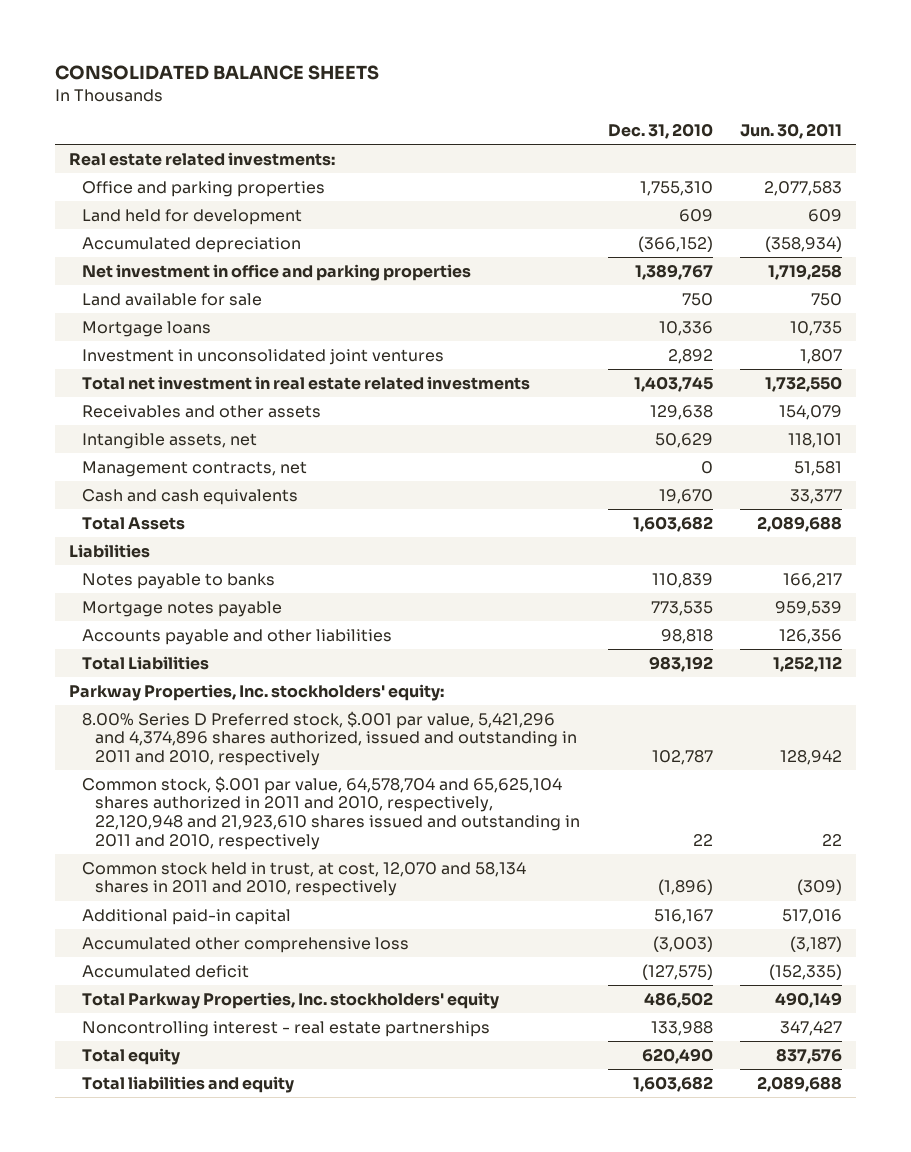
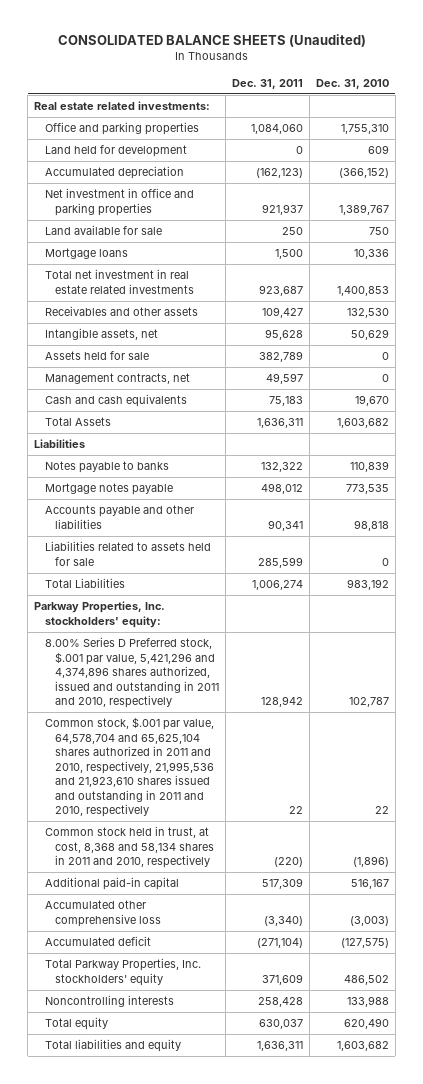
[54,65,379,81] CONSOLIDATED BALANCE SHEETS -> [57,34,366,48] CONSOLIDATED BALANCE SHEETS (Unaudited)
[740,123,843,140] Jun. 30, 2011 -> none
none -> [232,78,304,89] Dec. 31, 2011
[81,348,444,365] Investment in unconsolidated joint ventures -> none
[633,375,713,392] 1,403,745 -> [336,285,389,296] 1,400,853
[649,404,713,420] 129,638 -> [346,308,389,319] 132,530
none -> [44,351,149,361] Assets held for sale
none -> [44,541,211,566] Liabilities related to assets held for sale
[81,775,581,850] Common stock, $.001 par value, 64,578,704 and 65,625,104 shares authorized in 2011 and 2010, respectively, 22,120,948 and 21,923,610 shares issued and outstanding in 2011 and 2010, respectively -> [44,717,215,818] Common stock, $.001 par value, 64,578,704 and 65,625,104 shares authorized in 2011 and 2010, respectively, 21,995,536 and 21,923,610 shares issued and outstanding in 2011 and 2010, respectively
[81,861,526,897] Common stock held in trust, at cost, 12,070 and 58,134 shares in 2011 and 2010, respectively -> [44,826,215,869] Common stock held in trust, at cost, 8,368 and 58,134 shares in 2011 and 2010, respectively
[81,1020,490,1037] Noncontrolling interest - real estate partnerships -> [44,995,174,1008] Noncontrolling interests

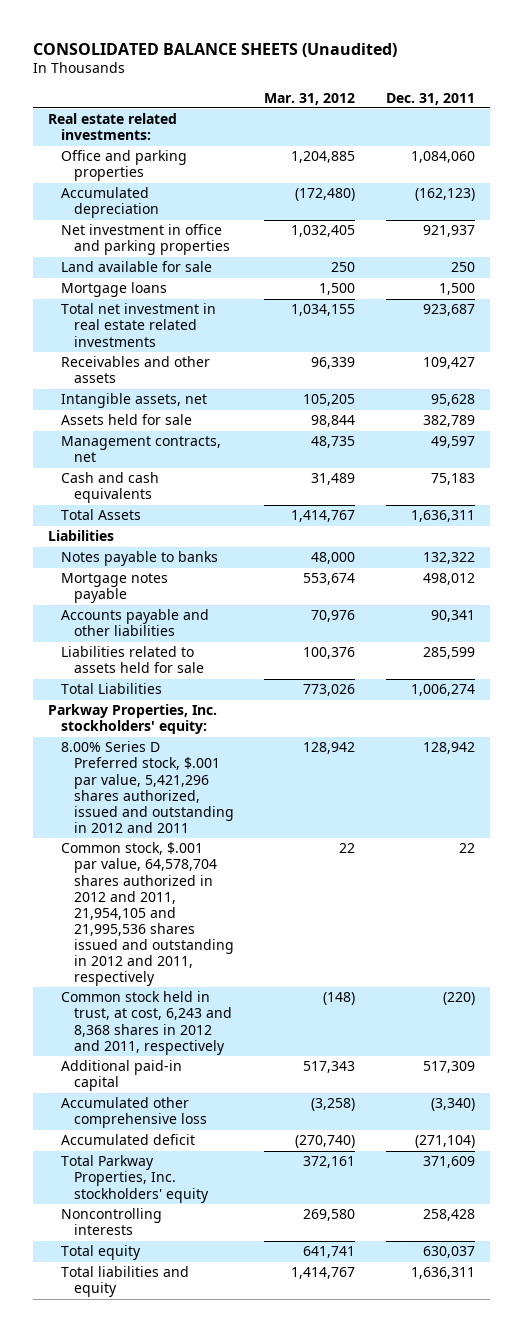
[315,78,389,89] Dec. 31, 2010 -> none
none -> [264,92,356,105] Mar. 31, 2012
[44,145,187,158] Land held for development -> none
[44,637,220,709] 8.00% Series D Preferred stock, $.001 par value, 5,421,296 and 4,374,896 shares authorized, issued and outstanding in 2011 and 2010, respectively -> [60,741,234,833] 8.00% Series D Preferred stock, $.001 par value, 5,421,296 shares authorized, issued and outstanding in 2012 and 2011
[44,717,215,818] Common stock, $.001 par value, 64,578,704 and 65,625,104 shares authorized in 2011 and 2010, respectively, 21,995,536 and 21,923,610 shares issued and outstanding in 2011 and 2010, respectively -> [60,842,234,986] Common stock, $.001 par value, 64,578,704 shares authorized in 2012 and 2011, 21,954,105 and 21,995,536 shares issued and outstanding in 2012 and 2011, respectively
[44,826,215,869] Common stock held in trust, at cost, 8,368 and 58,134 shares in 2011 and 2010, respectively -> [60,991,232,1055] Common stock held in trust, at cost, 6,243 and 8,368 shares in 2012 and 2011, respectively

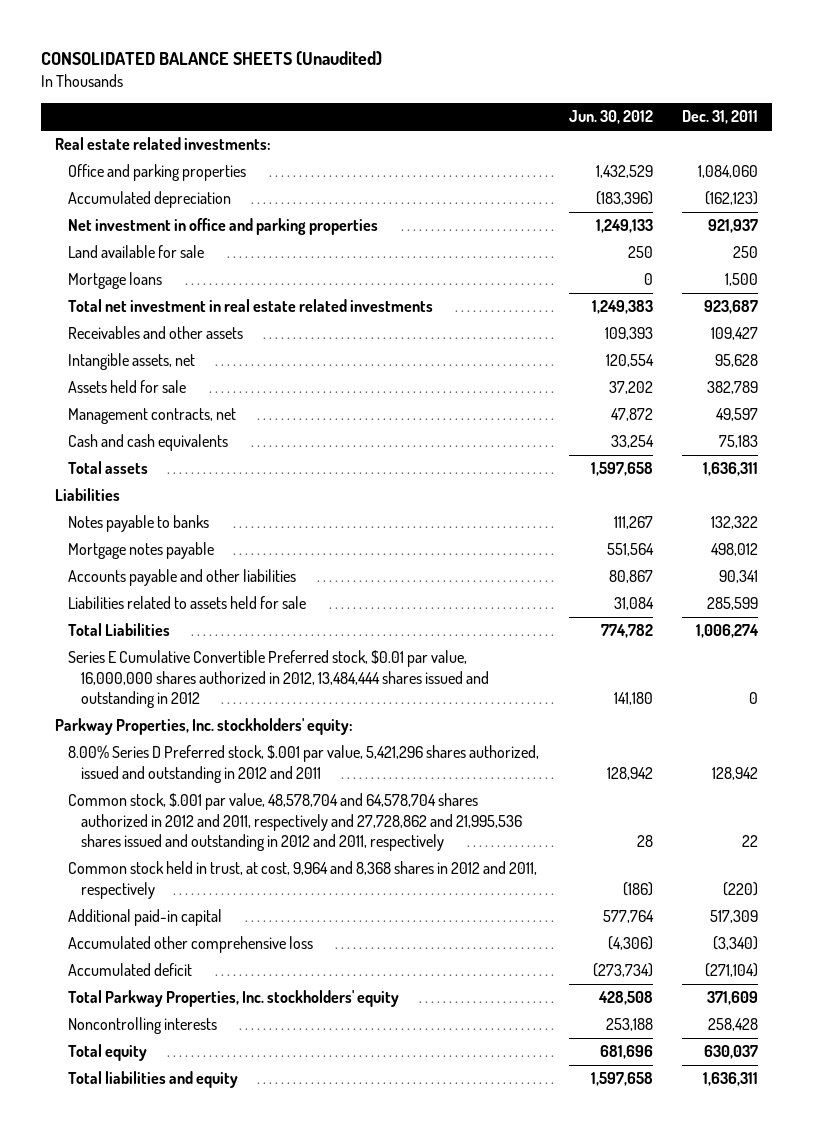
[264,92,356,105] Mar. 31, 2012 -> none
none -> [568,110,653,125] Jun. 30, 2012
[60,509,141,521] Total Assets -> [68,461,149,475] Total assets
none -> [68,650,490,709] Series E Cumulative Convertible Preferred stock, $0.01 par value, 16,000,000 shares authorized in 2012, 13,484,444 shares issued and outstanding in 2012
[60,842,234,986] Common stock, $.001 par value, 64,578,704 shares authorized in 2012 and 2011, 21,954,105 and 21,995,536 shares issued and outstanding in 2012 and 2011, respectively -> [68,793,523,852] Common stock, $.001 par value, 48,578,704 and 64,578,704 shares authorized in 2012 and 2011, respectively and 27,728,862 and 21,995,536 shares issued and outstanding in 2012 and 2011, respectively
[60,991,232,1055] Common stock held in trust, at cost, 6,243 and 8,368 shares in 2012 and 2011, respectively -> [68,861,538,899] Common stock held in trust, at cost, 9,964 and 8,368 shares in 2012 and 2011, respectively

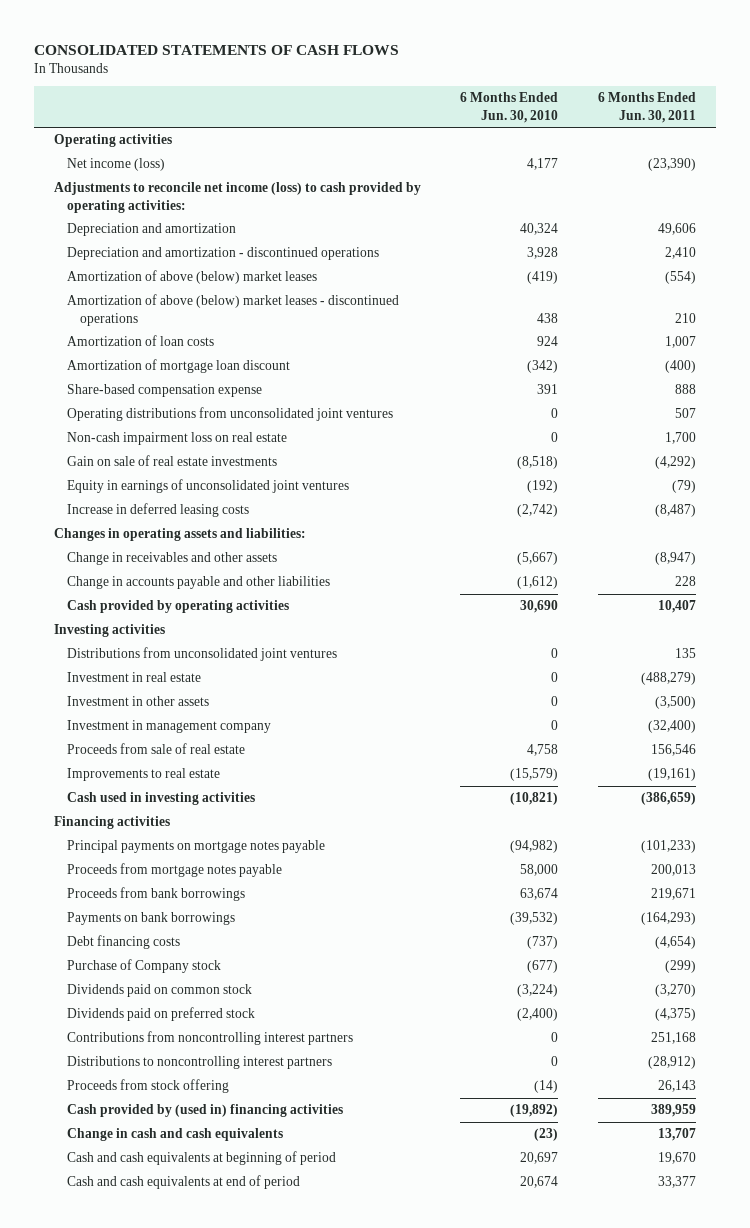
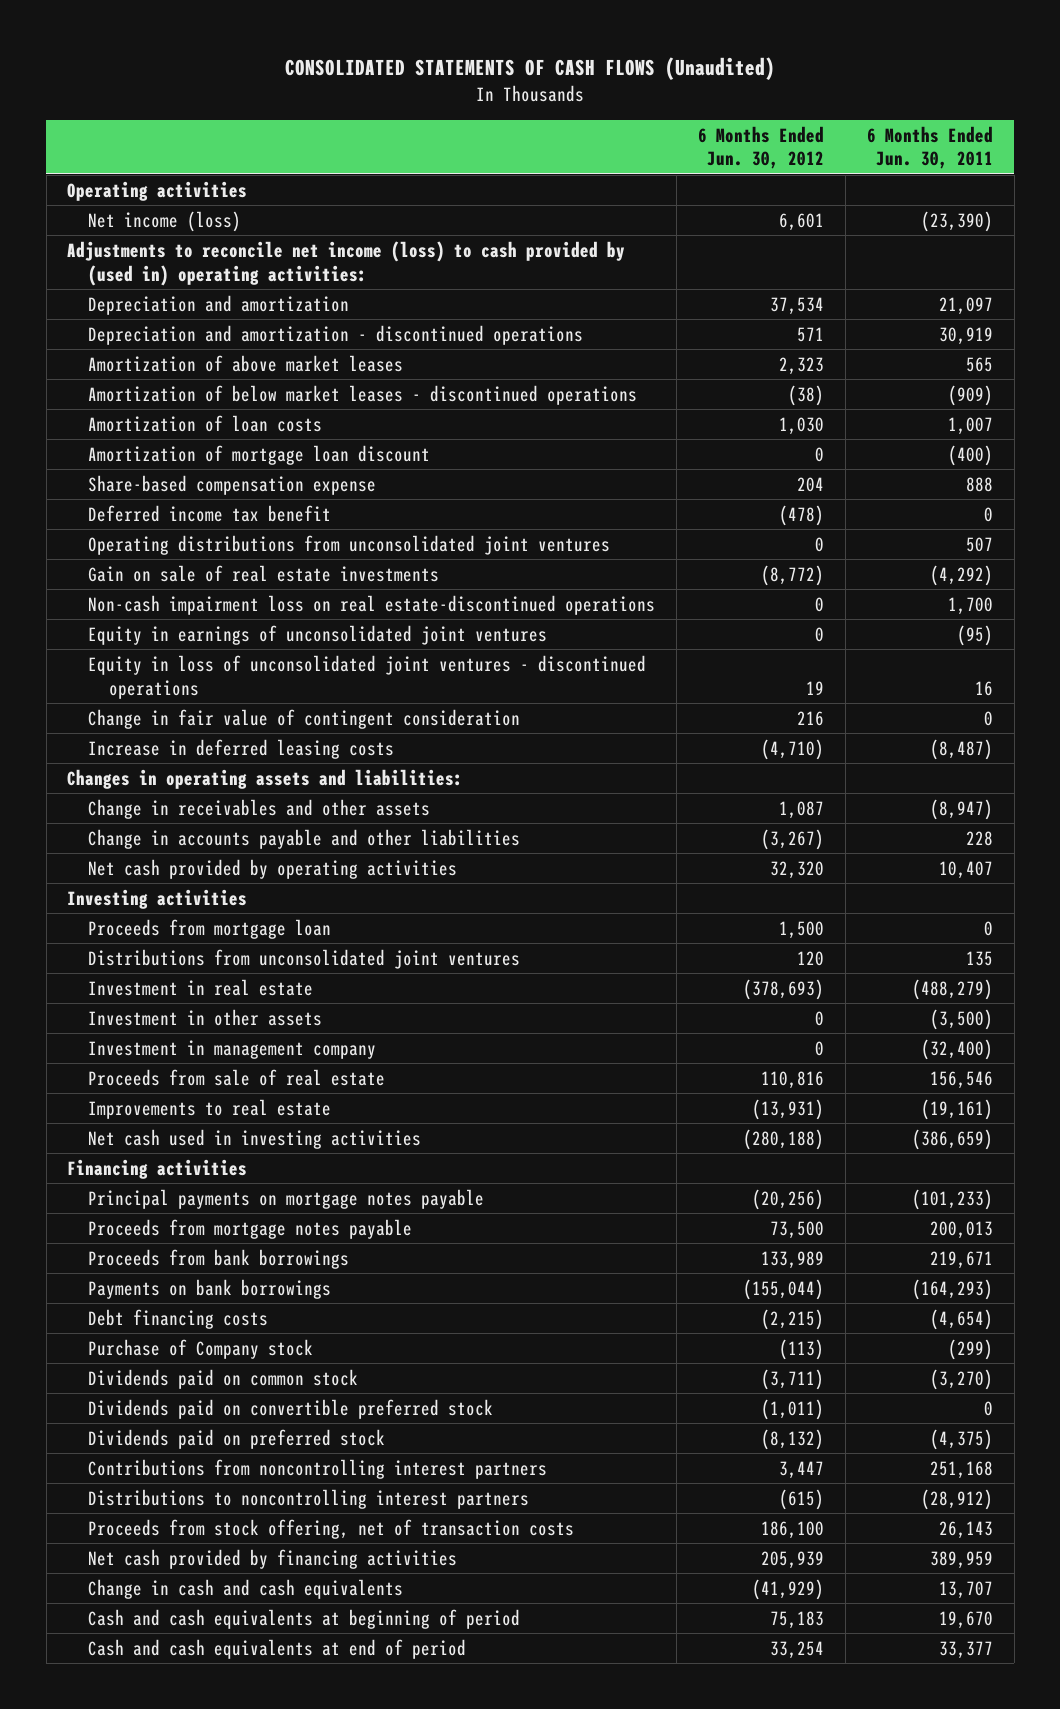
[33,44,399,55] CONSOLIDATED STATEMENTS OF CASH FLOWS -> [285,57,776,81] CONSOLIDATED STATEMENTS OF CASH FLOWS (Unaudited)
[460,92,559,123] 6 Months Ended Jun. 30, 2010 -> none
none -> [698,125,825,170] 6 Months Ended Jun. 30, 2012
[53,182,421,213] Adjustments to reconcile net income (loss) to cash provided by operating activities: -> [67,240,626,286] Adjustments to reconcile net income (loss) to cash provided by (used in) operating activities:
[658,223,697,236] 49,606 -> [938,296,993,315] 21,097
[665,247,697,260] 2,410 -> [938,326,993,345] 30,919
[67,270,318,285] Amortization of above (below) market leases -> [88,354,404,372] Amortization of above market leases
[665,271,697,285] (554) -> [965,356,993,372] 565
[67,294,400,326] Amortization of above (below) market leases - discontinued operations -> [88,384,638,405] Amortization of below market leases - discontinued operations
[675,312,697,323] 210 -> [947,384,993,406] (909)
none -> [88,504,332,522] Deferred income tax benefit
[67,432,288,446] Non-cash impairment loss on real estate -> none
none -> [88,594,656,615] Non-cash impairment loss on real estate-discontinued operations
[672,480,697,494] (79) -> [956,624,993,646] (95)
none -> [88,654,647,699] Equity in loss of unconsolidated joint ventures - discontinued operations
none -> [88,708,521,729] Change in fair value of contingent consideration
[67,600,290,614] Cash provided by operating activities -> [88,858,458,879] Net cash provided by operating activities
none -> [88,918,332,939] Proceeds from mortgage loan
[67,792,256,806] Cash used in investing activities -> [88,1128,422,1149] Net cash used in investing activities
none -> [88,1398,494,1419] Dividends paid on convertible preferred stock
[67,1079,230,1094] Proceeds from stock offering -> [88,1518,575,1539] Proceeds from stock offering, net of transaction costs
[67,1104,344,1118] Cash provided by (used in) financing activities -> [88,1548,458,1569] Net cash provided by financing activities

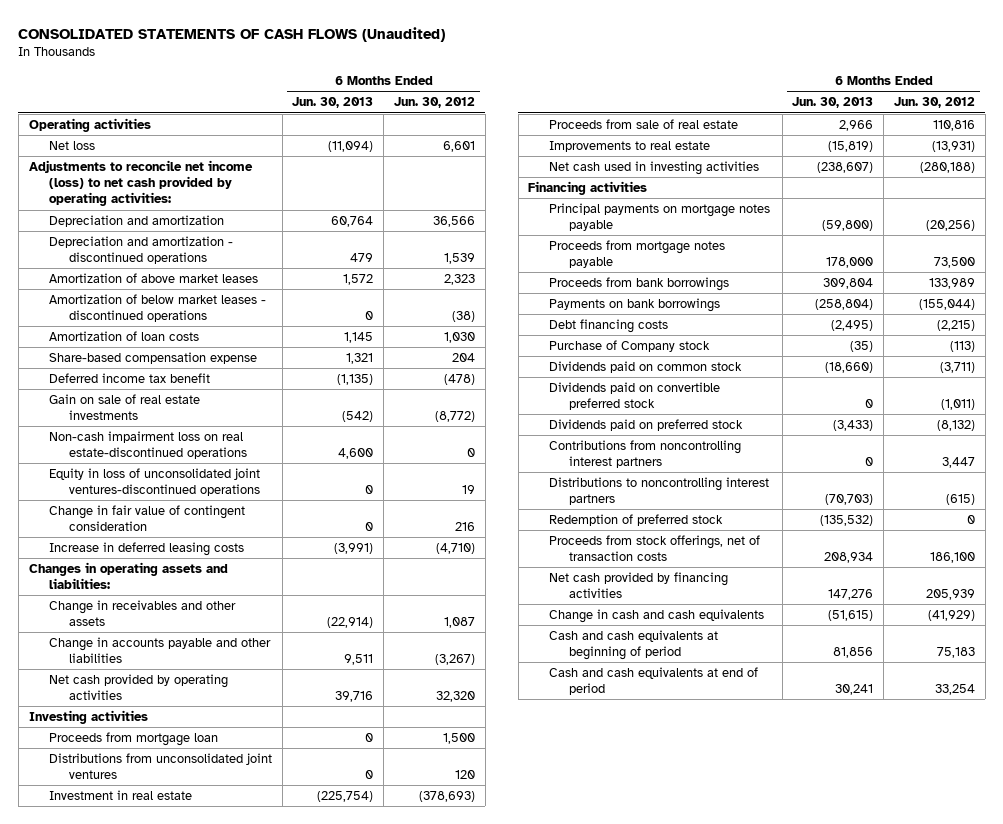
[866,125,993,170] 6 Months Ended Jun. 30, 2011 -> none
none -> [292,97,374,109] Jun. 30, 2013
[88,210,242,232] Net income (loss) -> [48,141,95,151] Net loss
[67,240,626,286] Adjustments to reconcile net income (loss) to cash provided by (used in) operating activities: -> [28,160,253,207] Adjustments to reconcile net income (loss) to net cash provided by operating activities:
[770,296,825,315] 37,534 -> [432,216,475,228] 36,566
[797,326,825,342] 571 -> [443,253,475,265] 1,539
[88,444,431,465] Amortization of mortgage loan discount -> none
[88,534,611,555] Operating distributions from unconsolidated joint ventures -> none
[88,624,548,645] Equity in earnings of unconsolidated joint ventures -> none
[88,654,647,699] Equity in loss of unconsolidated joint ventures - discontinued operations -> [48,468,261,497] Equity in loss of unconsolidated joint ventures-discontinued operations
[88,1008,323,1026] Investment in other assets -> none
[88,1039,377,1059] Investment in management company -> none
none -> [548,514,723,527] Redemption of preferred stock
[88,1518,575,1539] Proceeds from stock offering, net of transaction costs -> [548,535,760,562] Proceeds from stock offerings, net of transaction costs

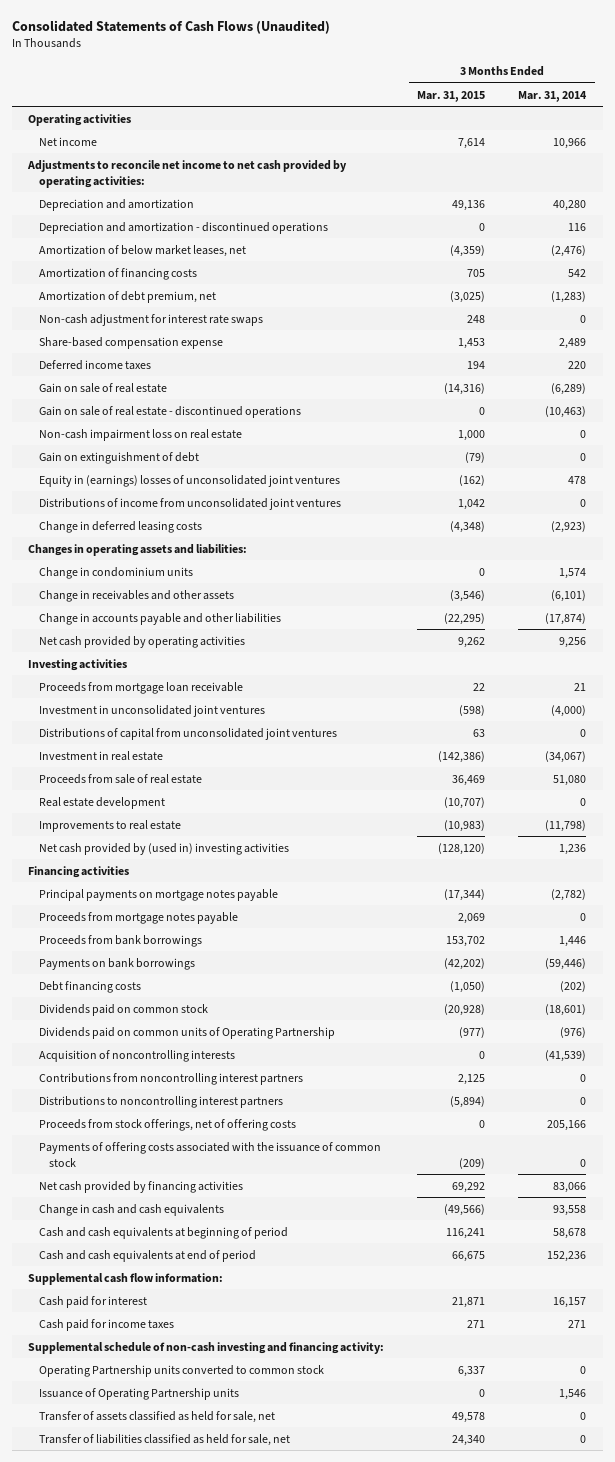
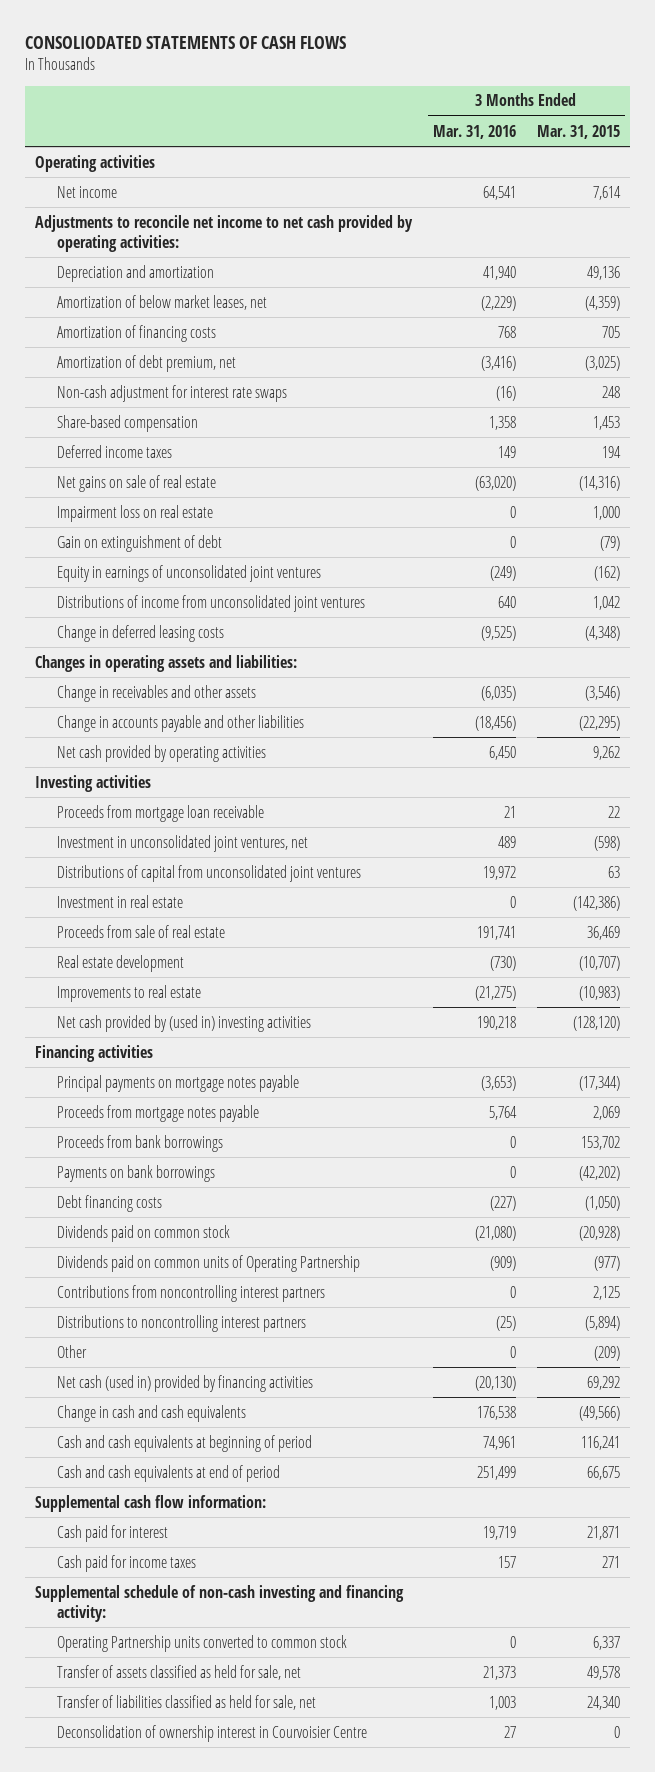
[11,19,330,34] Consolidated Statements of Cash Flows (Unaudited) -> [24,36,346,50] CONSOLIODATED STATEMENTS OF CASH FLOWS
[518,90,588,102] Mar. 31, 2014 -> none
none -> [433,124,517,139] Mar. 31, 2016
[38,221,328,234] Depreciation and amortization - discontinued operations -> none
[38,336,223,349] Share-based compensation expense -> [56,414,198,432] Share-based compensation
[38,405,301,418] Gain on sale of real estate - discontinued operations -> none
[38,382,167,393] Gain on sale of real estate -> [56,474,216,492] Net gains on sale of real estate
[38,428,242,441] Non-cash impairment loss on real estate -> [56,504,213,522] Impairment loss on real estate
[38,474,340,487] Equity in (earnings) losses of unconsolidated joint ventures -> [56,564,321,582] Equity in earnings of unconsolidated joint ventures
[38,566,193,579] Change in condominium units -> none
[38,704,265,717] Investment in unconsolidated joint ventures -> [56,834,308,852] Investment in unconsolidated joint ventures, net
[38,1049,235,1062] Acquisition of noncontrolling interests -> none
[38,1118,296,1131] Proceeds from stock offerings, net of offering costs -> none
[38,1141,381,1167] Payments of offering costs associated with the issuance of common stock -> none
none -> [56,1344,87,1358] Other
[38,1180,243,1193] Net cash provided by financing activities -> [56,1374,313,1392] Net cash (used in) provided by financing activities
[38,1387,239,1400] Issuance of Operating Partnership units -> none
none -> [56,1724,367,1742] Deconsolidation of ownership interest in Courvoisier Centre

